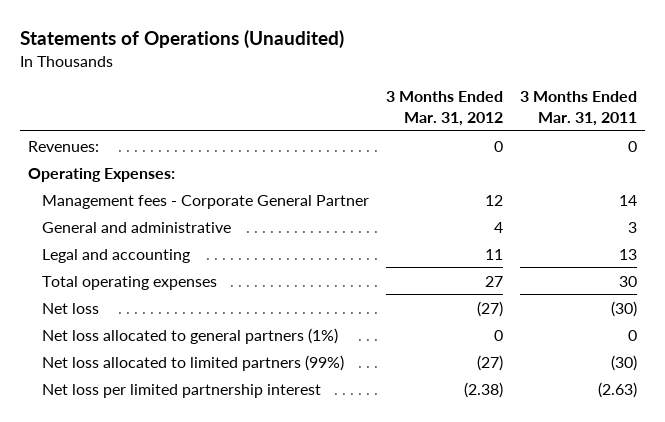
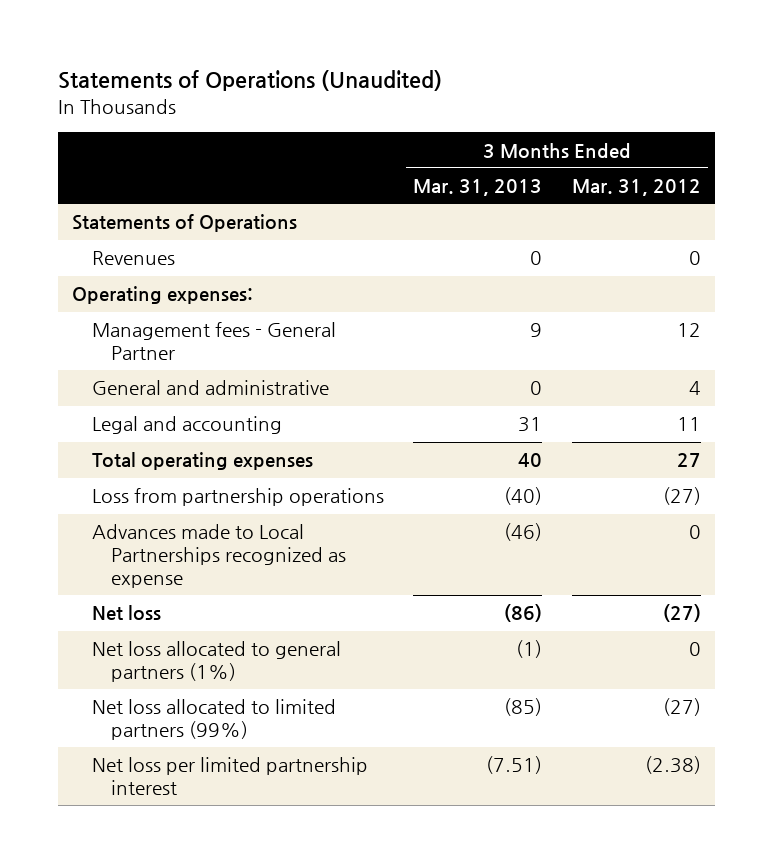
[519,91,637,126] 3 Months Ended Mar. 31, 2011 -> none
none -> [413,179,543,197] Mar. 31, 2013
none -> [72,214,298,233] Statements of Operations
[27,140,99,152] Revenues: -> [91,251,175,266] Revenues
[27,167,175,182] Operating Expenses: -> [72,286,254,305] Operating expenses:
[42,194,370,209] Management fees - Corporate General Partner -> [91,322,336,361] Management fees - General Partner
none -> [91,488,384,507] Loss from partnership operations
none -> [91,524,347,589] Advances made to Local Partnerships recognized as expense

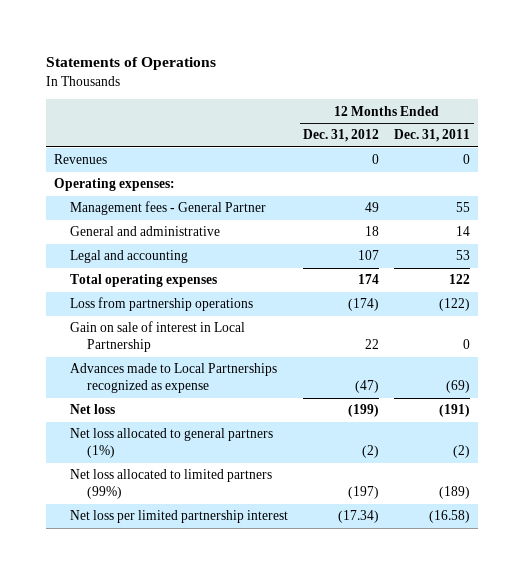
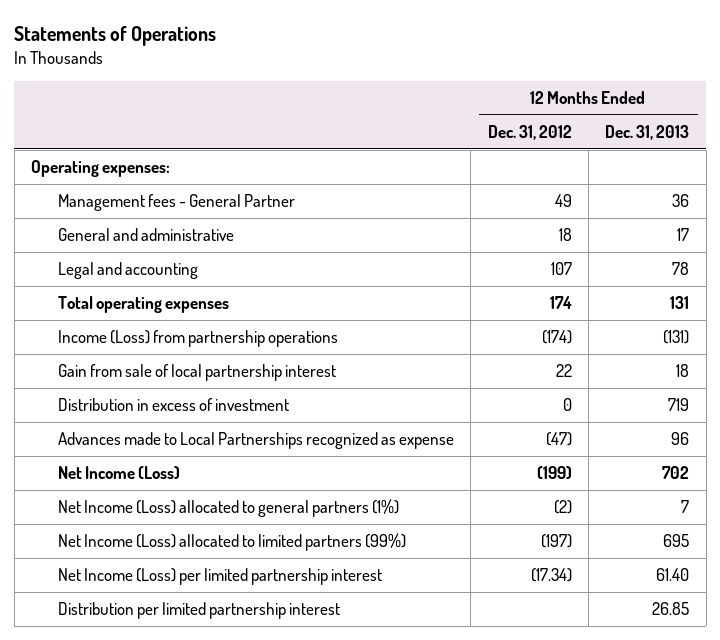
[394,129,471,143] Dec. 31, 2011 -> none
none -> [605,124,690,140] Dec. 31, 2013
[53,154,107,165] Revenues -> none
[70,297,254,312] Loss from partnership operations -> [57,330,338,348] Income (Loss) from partnership operations
[70,321,246,353] Gain on sale of interest in Local Partnership -> [57,364,336,382] Gain from sale of local partnership interest
none -> [57,398,289,412] Distribution in excess of investment
[70,404,116,415] Net loss -> [57,466,180,480] Net Income (Loss)
[70,428,274,459] Net loss allocated to general partners (1%) -> [57,499,399,518] Net Income (Loss) allocated to general partners (1%)
[70,469,273,500] Net loss allocated to limited partners (99%) -> [57,533,406,552] Net Income (Loss) allocated to limited partners (99%)
[70,510,289,524] Net loss per limited partnership interest -> [57,568,382,586] Net Income (Loss) per limited partnership interest
none -> [57,602,340,620] Distribution per limited partnership interest

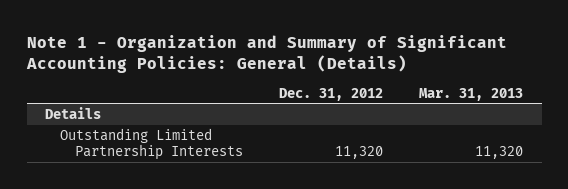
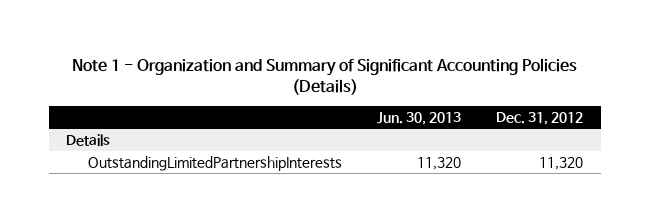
[25,34,507,73] Note 1 - Organization and Summary of Significant Accounting Policies: General (Details) -> [71,57,577,96] Note 1 - Organization and Summary of Significant Accounting Policies (Details)
[419,87,524,101] Mar. 31, 2013 -> none
none -> [376,112,461,126] Jun. 30, 2013
[59,128,243,160] Outstanding Limited Partnership Interests -> [87,155,342,171] OutstandingLimitedPartnershipInterests

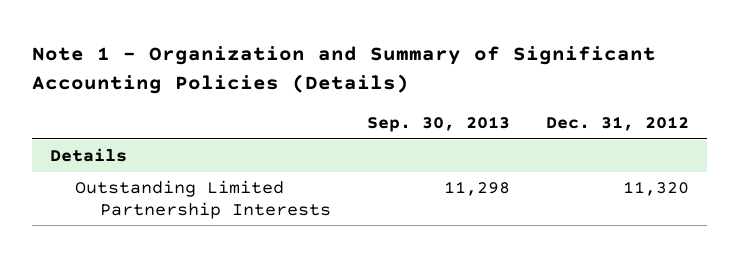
[376,112,461,126] Jun. 30, 2013 -> none
none -> [367,116,511,133] Sep. 30, 2013
[87,155,342,171] OutstandingLimitedPartnershipInterests -> [74,180,332,219] Outstanding Limited Partnership Interests

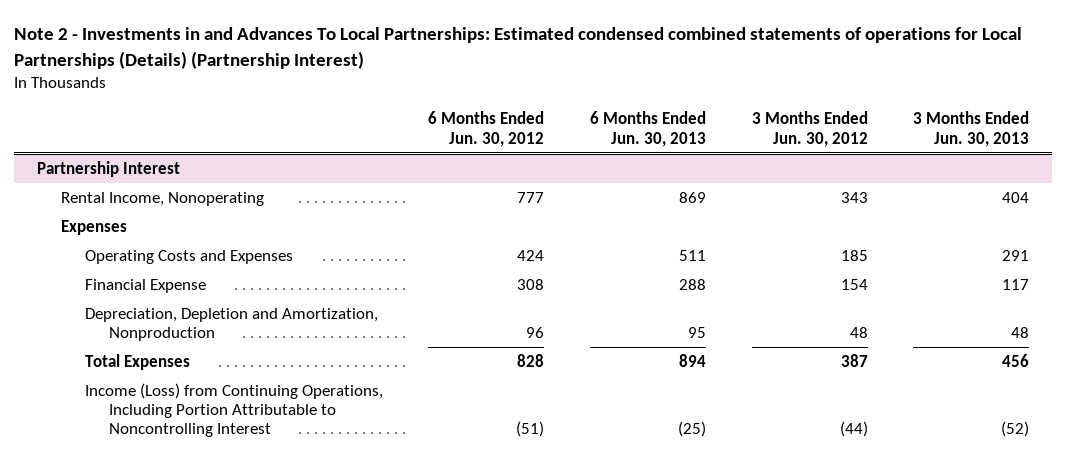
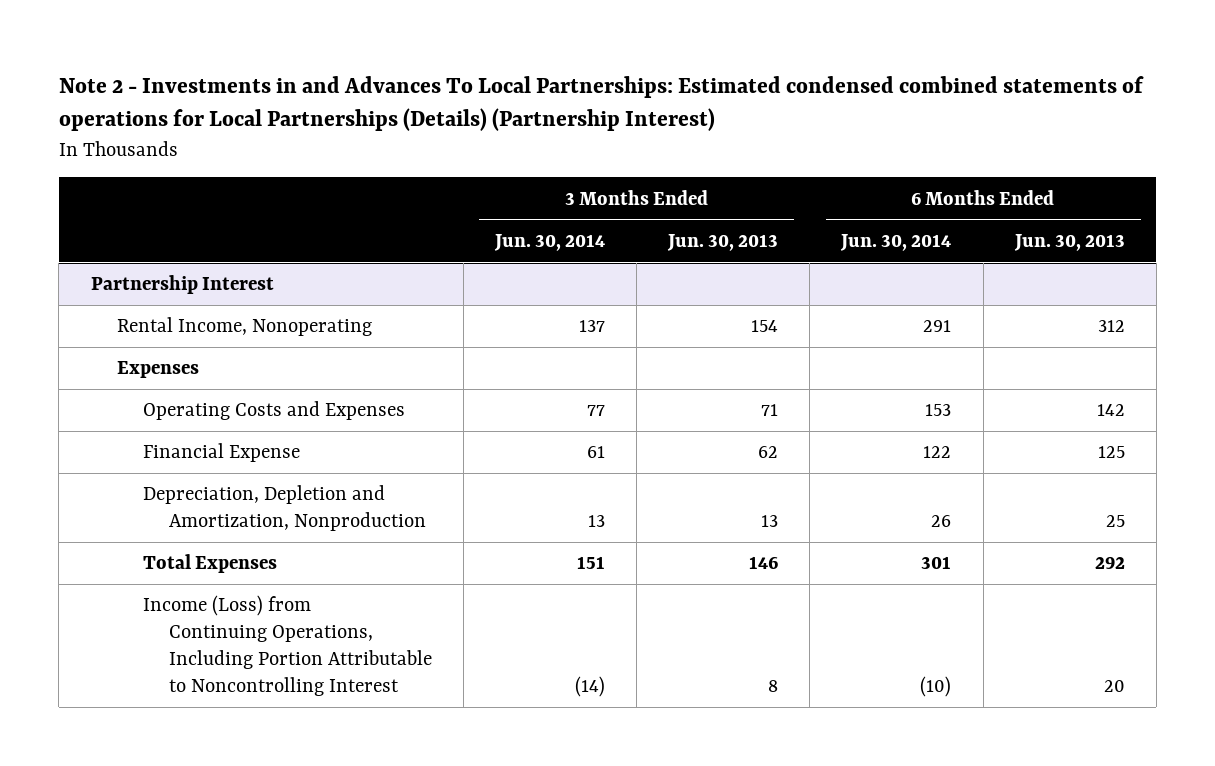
[428,111,545,147] 6 Months Ended Jun. 30, 2012 -> none
[751,111,868,147] 3 Months Ended Jun. 30, 2012 -> none
none -> [493,233,605,251] Jun. 30, 2014
none -> [840,233,952,251] Jun. 30, 2014
[679,191,707,203] 869 -> [1097,320,1125,333] 312
[1002,191,1030,203] 404 -> [751,320,779,333] 154
[679,249,707,261] 511 -> [1096,404,1125,417] 142
[1002,249,1030,261] 291 -> [761,404,779,417] 71
[679,278,707,290] 288 -> [1097,446,1125,459] 125
[1002,278,1030,290] 117 -> [758,446,779,459] 62
[688,327,707,339] 95 -> [1105,515,1125,528] 25
[1011,327,1030,339] 48 -> [761,515,779,528] 13
[679,353,707,367] 894 -> [1094,556,1125,570] 292
[1002,353,1030,367] 456 -> [749,556,779,570] 146
[678,421,707,438] (25) -> [1103,680,1125,693] 20
[1001,421,1030,438] (52) -> [768,680,779,693] 8

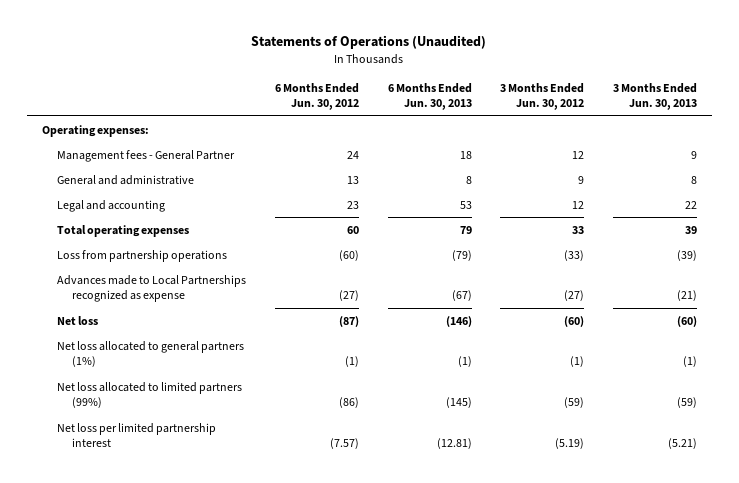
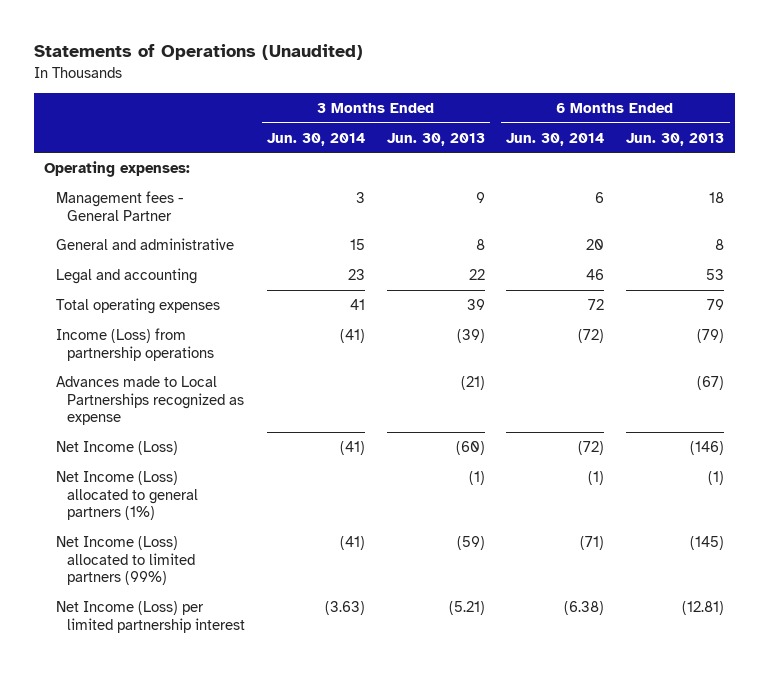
[274,82,359,111] 6 Months Ended Jun. 30, 2012 -> none
[500,82,585,111] 3 Months Ended Jun. 30, 2012 -> none
none -> [267,132,366,146] Jun. 30, 2014
none -> [506,132,605,146] Jun. 30, 2014
[57,249,228,262] Loss from partnership operations -> [55,327,215,361] Income (Loss) from partnership operations
[57,315,99,325] Net loss -> [55,440,178,455] Net Income (Loss)
[57,340,245,368] Net loss allocated to general partners (1%) -> [55,470,199,521] Net Income (Loss) allocated to general partners (1%)
[57,381,243,409] Net loss allocated to limited partners (99%) -> [55,535,196,586] Net Income (Loss) allocated to limited partners (99%)
[57,422,217,448] Net loss per limited partnership interest -> [55,600,246,633] Net Income (Loss) per limited partnership interest

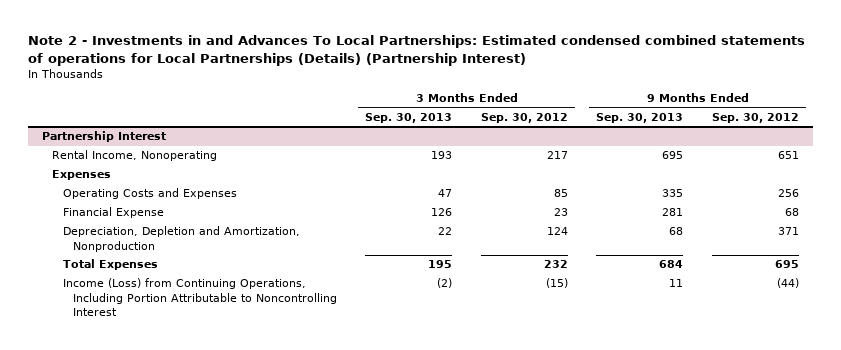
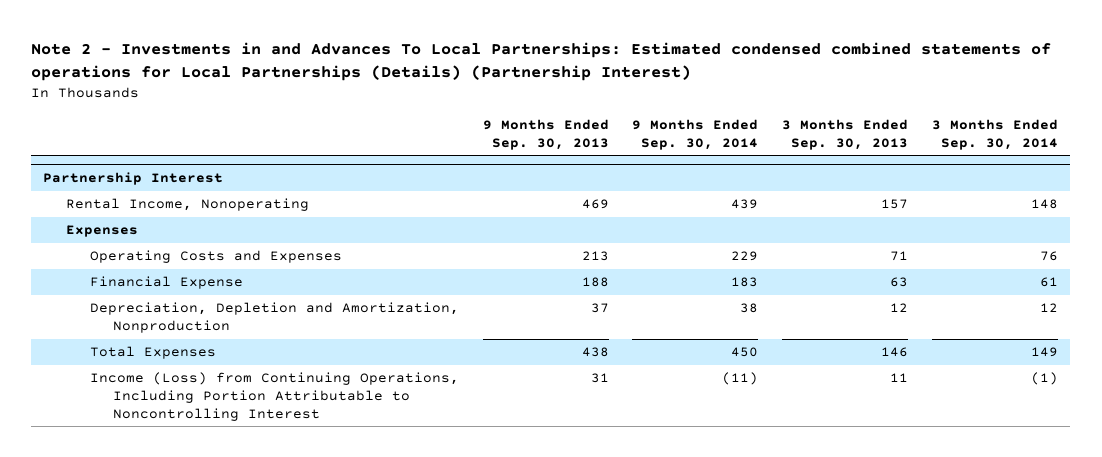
[480,112,568,123] Sep. 30, 2012 -> none
[712,112,800,123] Sep. 30, 2012 -> none
none -> [632,119,759,150] 9 Months Ended Sep. 30, 2014
none -> [932,119,1059,150] 3 Months Ended Sep. 30, 2014
[431,151,453,160] 193 -> [881,199,909,210] 157
[662,151,684,160] 695 -> [581,199,609,210] 469
[438,189,453,198] 47 -> [890,251,909,262] 71
[662,189,684,198] 335 -> [581,251,609,262] 213
[431,208,453,217] 126 -> [890,277,909,288] 63
[662,208,684,217] 281 -> [581,277,609,288] 188
[438,227,453,236] 22 -> [890,303,909,313] 12
[669,227,684,236] 68 -> [590,303,609,314] 37
[428,260,453,269] 195 -> [881,347,909,358] 146
[659,260,684,269] 684 -> [581,347,609,358] 438
[437,278,453,289] (2) -> [890,373,909,383] 11
[669,279,684,288] 11 -> [590,373,609,384] 31

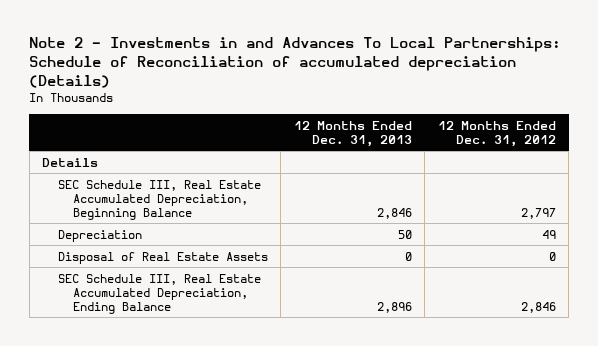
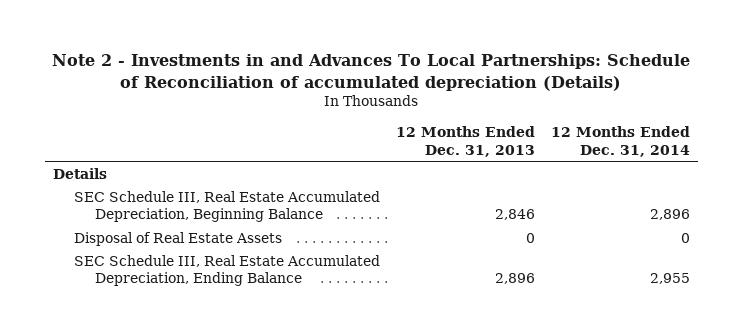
[437,120,556,147] 12 Months Ended Dec. 31, 2012 -> none
none -> [551,126,691,157] 12 Months Ended Dec. 31, 2014
[57,229,142,242] Depreciation -> none

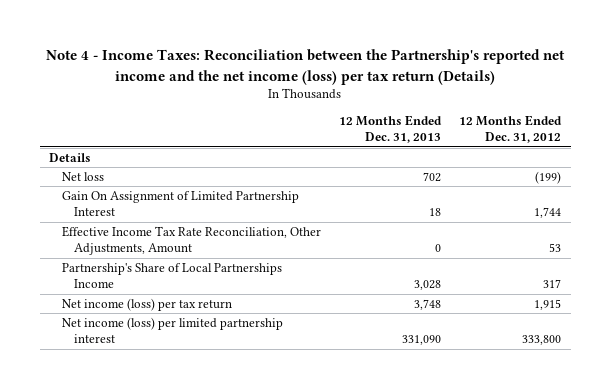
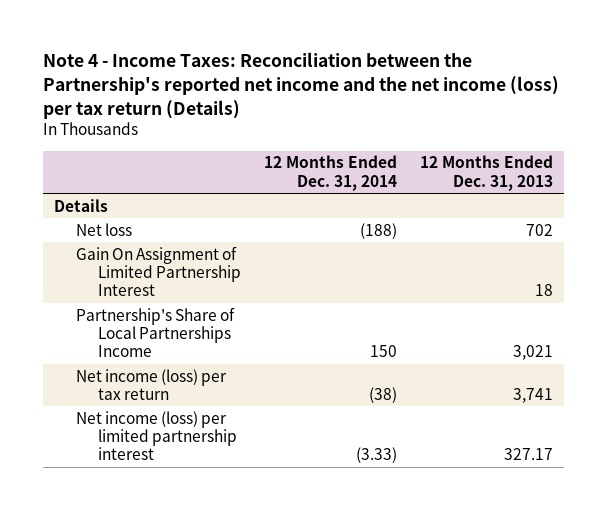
[459,115,563,144] 12 Months Ended Dec. 31, 2012 -> none
none -> [263,155,397,191] 12 Months Ended Dec. 31, 2014
[61,225,321,256] Effective Income Tax Rate Reconciliation, Other Adjustments, Amount -> none
[414,280,442,291] 3,028 -> [512,345,553,361] 3,021
[414,298,442,310] 3,748 -> [512,388,553,404] 3,741
[402,335,442,346] 331,090 -> [503,448,553,461] 327.17

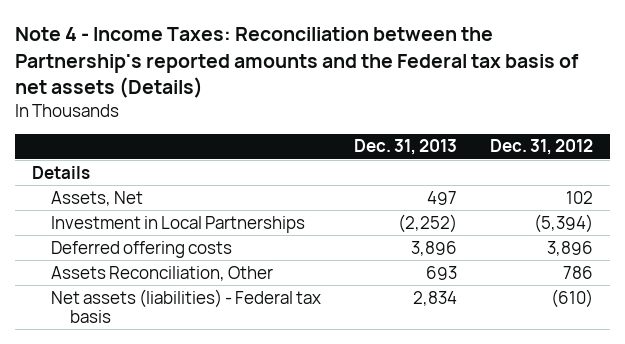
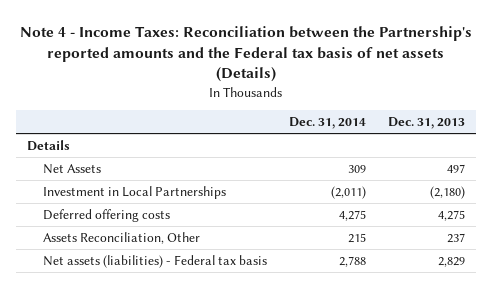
[490,139,594,156] Dec. 31, 2012 -> none
none -> [288,116,366,129] Dec. 31, 2014
[50,190,143,206] Assets, Net -> [42,163,101,174] Net Assets
[398,213,458,233] (2,252) -> [430,185,466,199] (2,180)
[411,240,458,256] 3,896 -> [438,209,466,221] 4,275
[426,265,458,280] 693 -> [447,232,466,243] 237
[413,290,458,306] 2,834 -> [438,256,466,267] 2,829

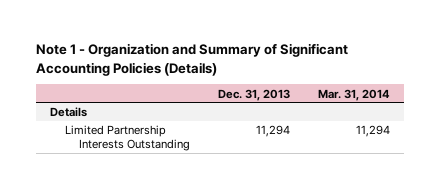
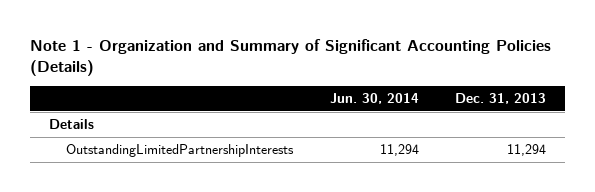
[317,88,390,101] Mar. 31, 2014 -> none
none -> [329,93,419,105] Jun. 30, 2014
[64,125,191,152] Limited Partnership Interests Outstanding -> [65,144,294,158] OutstandingLimitedPartnershipInterests

